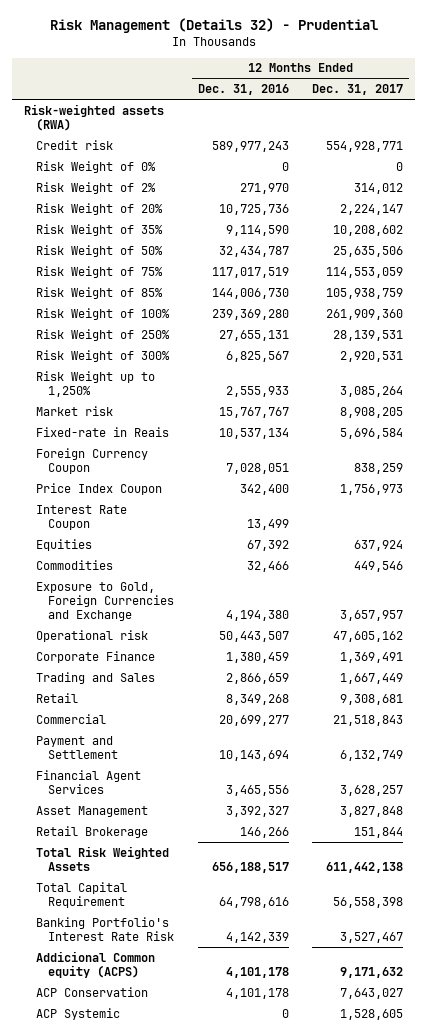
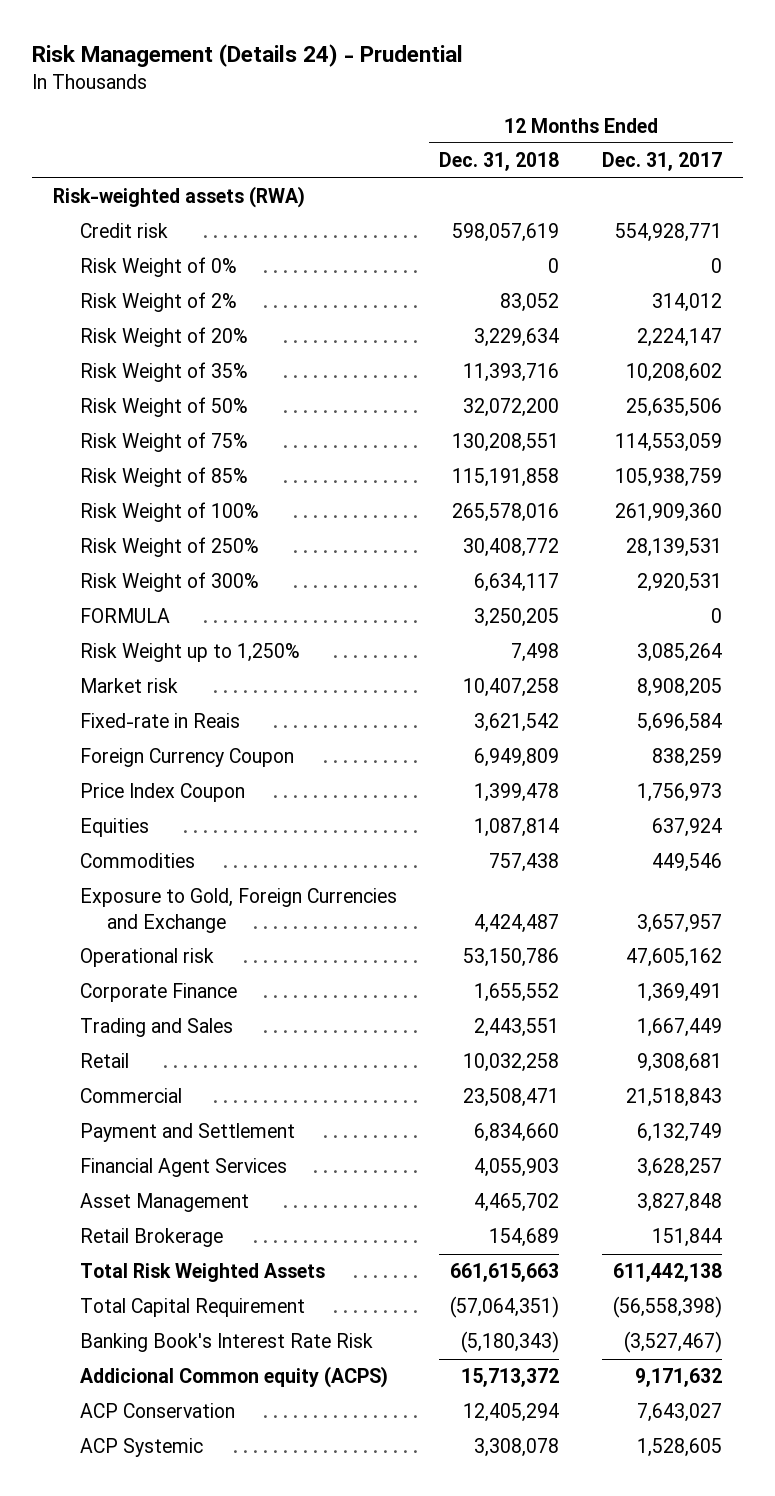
[49,18,378,34] Risk Management (Details 32) - Prudential -> [31,44,463,68] Risk Management (Details 24) - Prudential
[197,84,289,96] Dec. 31, 2016 -> none
none -> [439,152,560,172] Dec. 31, 2018
none -> [79,608,170,624] FORMULA
[36,504,128,530] Interest Rate Coupon -> none
[333,896,404,908] 56,558,398 -> [612,1296,722,1319] (56,558,398)
[36,916,174,941] Banking Portfolio's Interest Rate Risk -> [79,1333,373,1353] Banking Book's Interest Rate Risk
[340,931,404,943] 3,527,467 -> [623,1331,722,1354] (3,527,467)

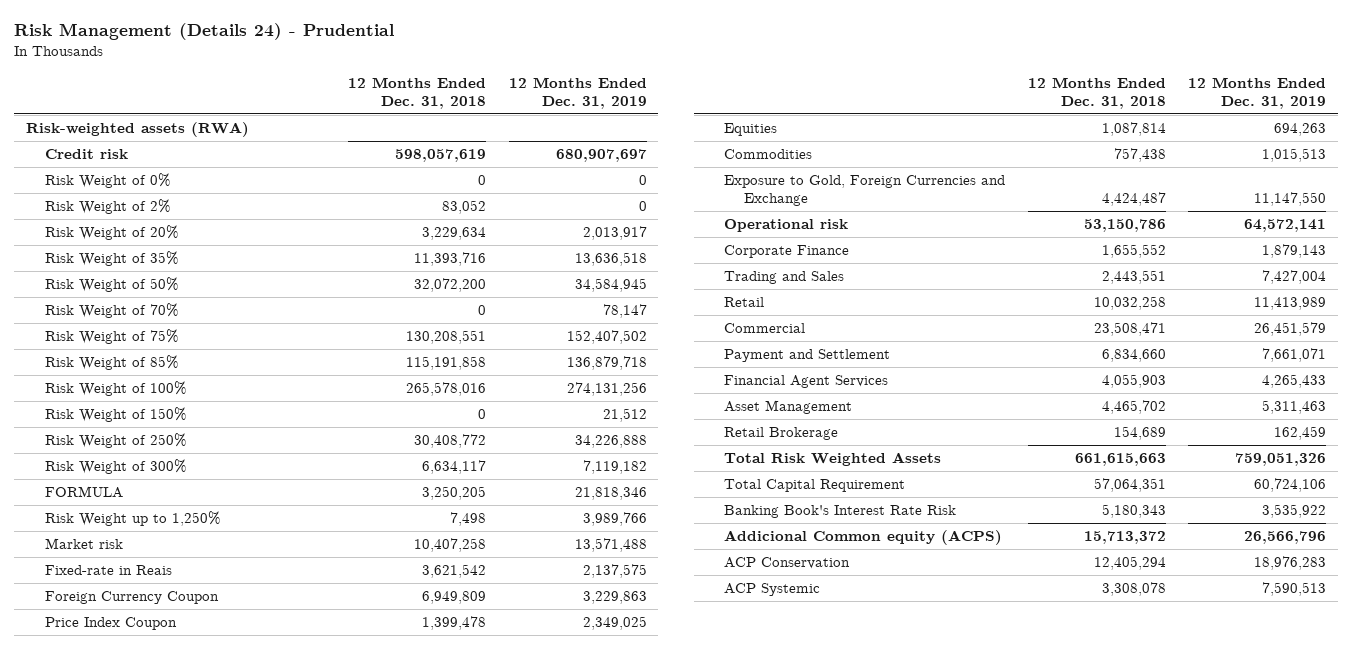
[601,152,722,172] Dec. 31, 2017 -> none
none -> [508,76,647,109] 12 Months Ended Dec. 31, 2019
none -> [44,302,179,318] Risk Weight of 70%
none -> [44,406,187,422] Risk Weight of 150%
[450,1296,560,1319] (57,064,351) -> [1093,477,1166,492] 57,064,351
[461,1331,560,1354] (5,180,343) -> [1101,503,1166,518] 5,180,343

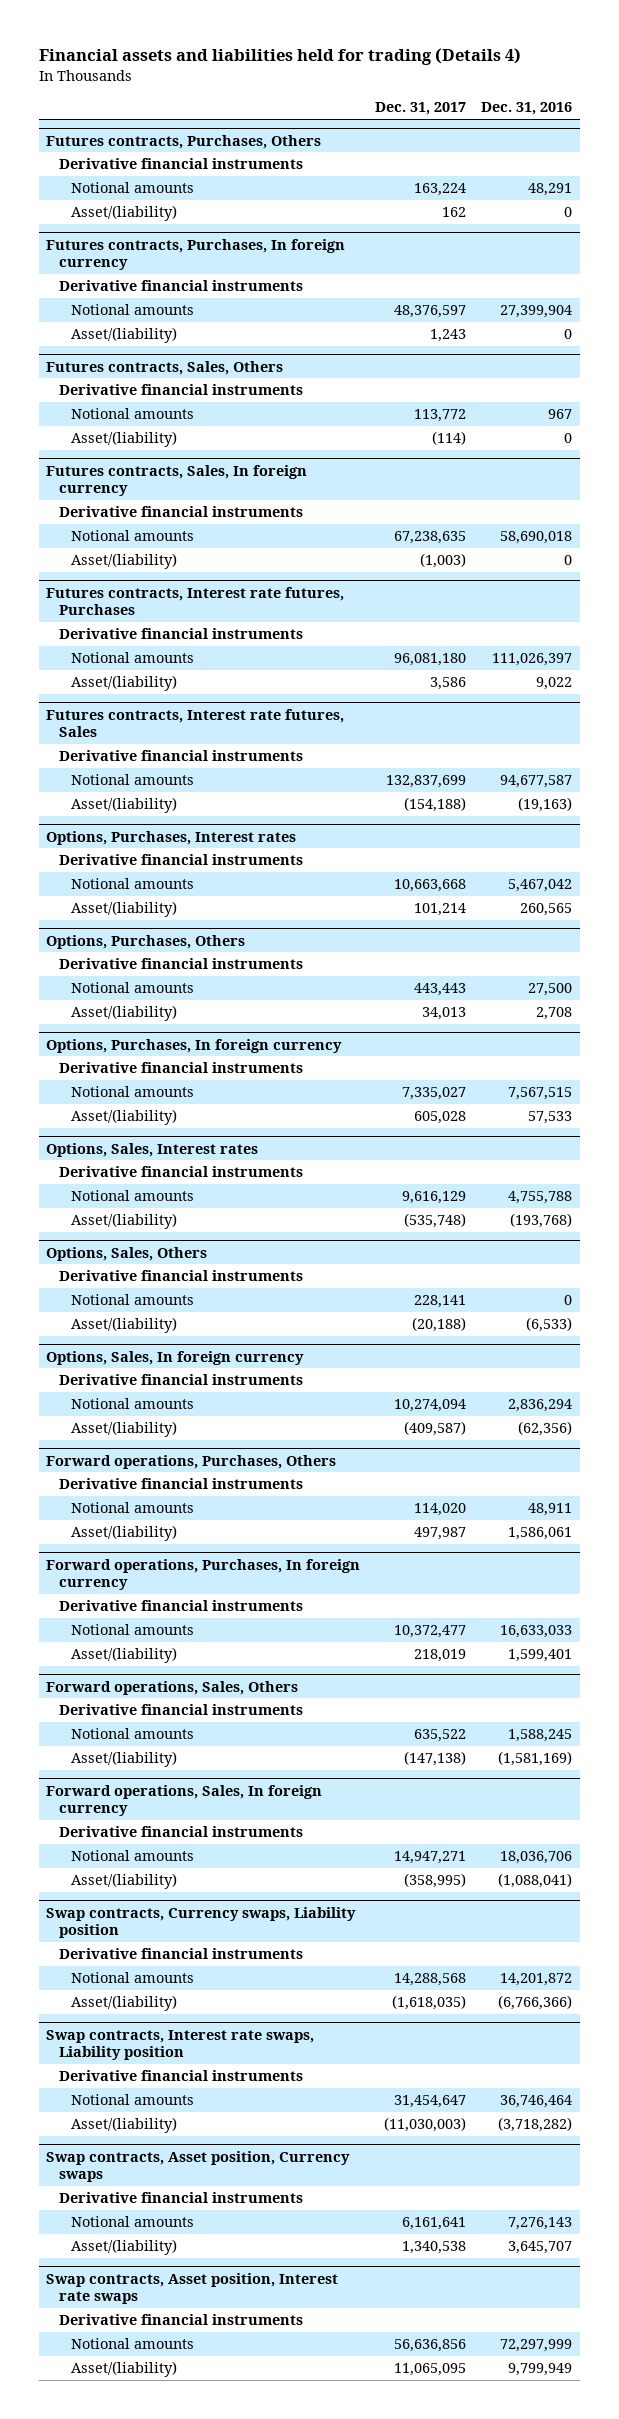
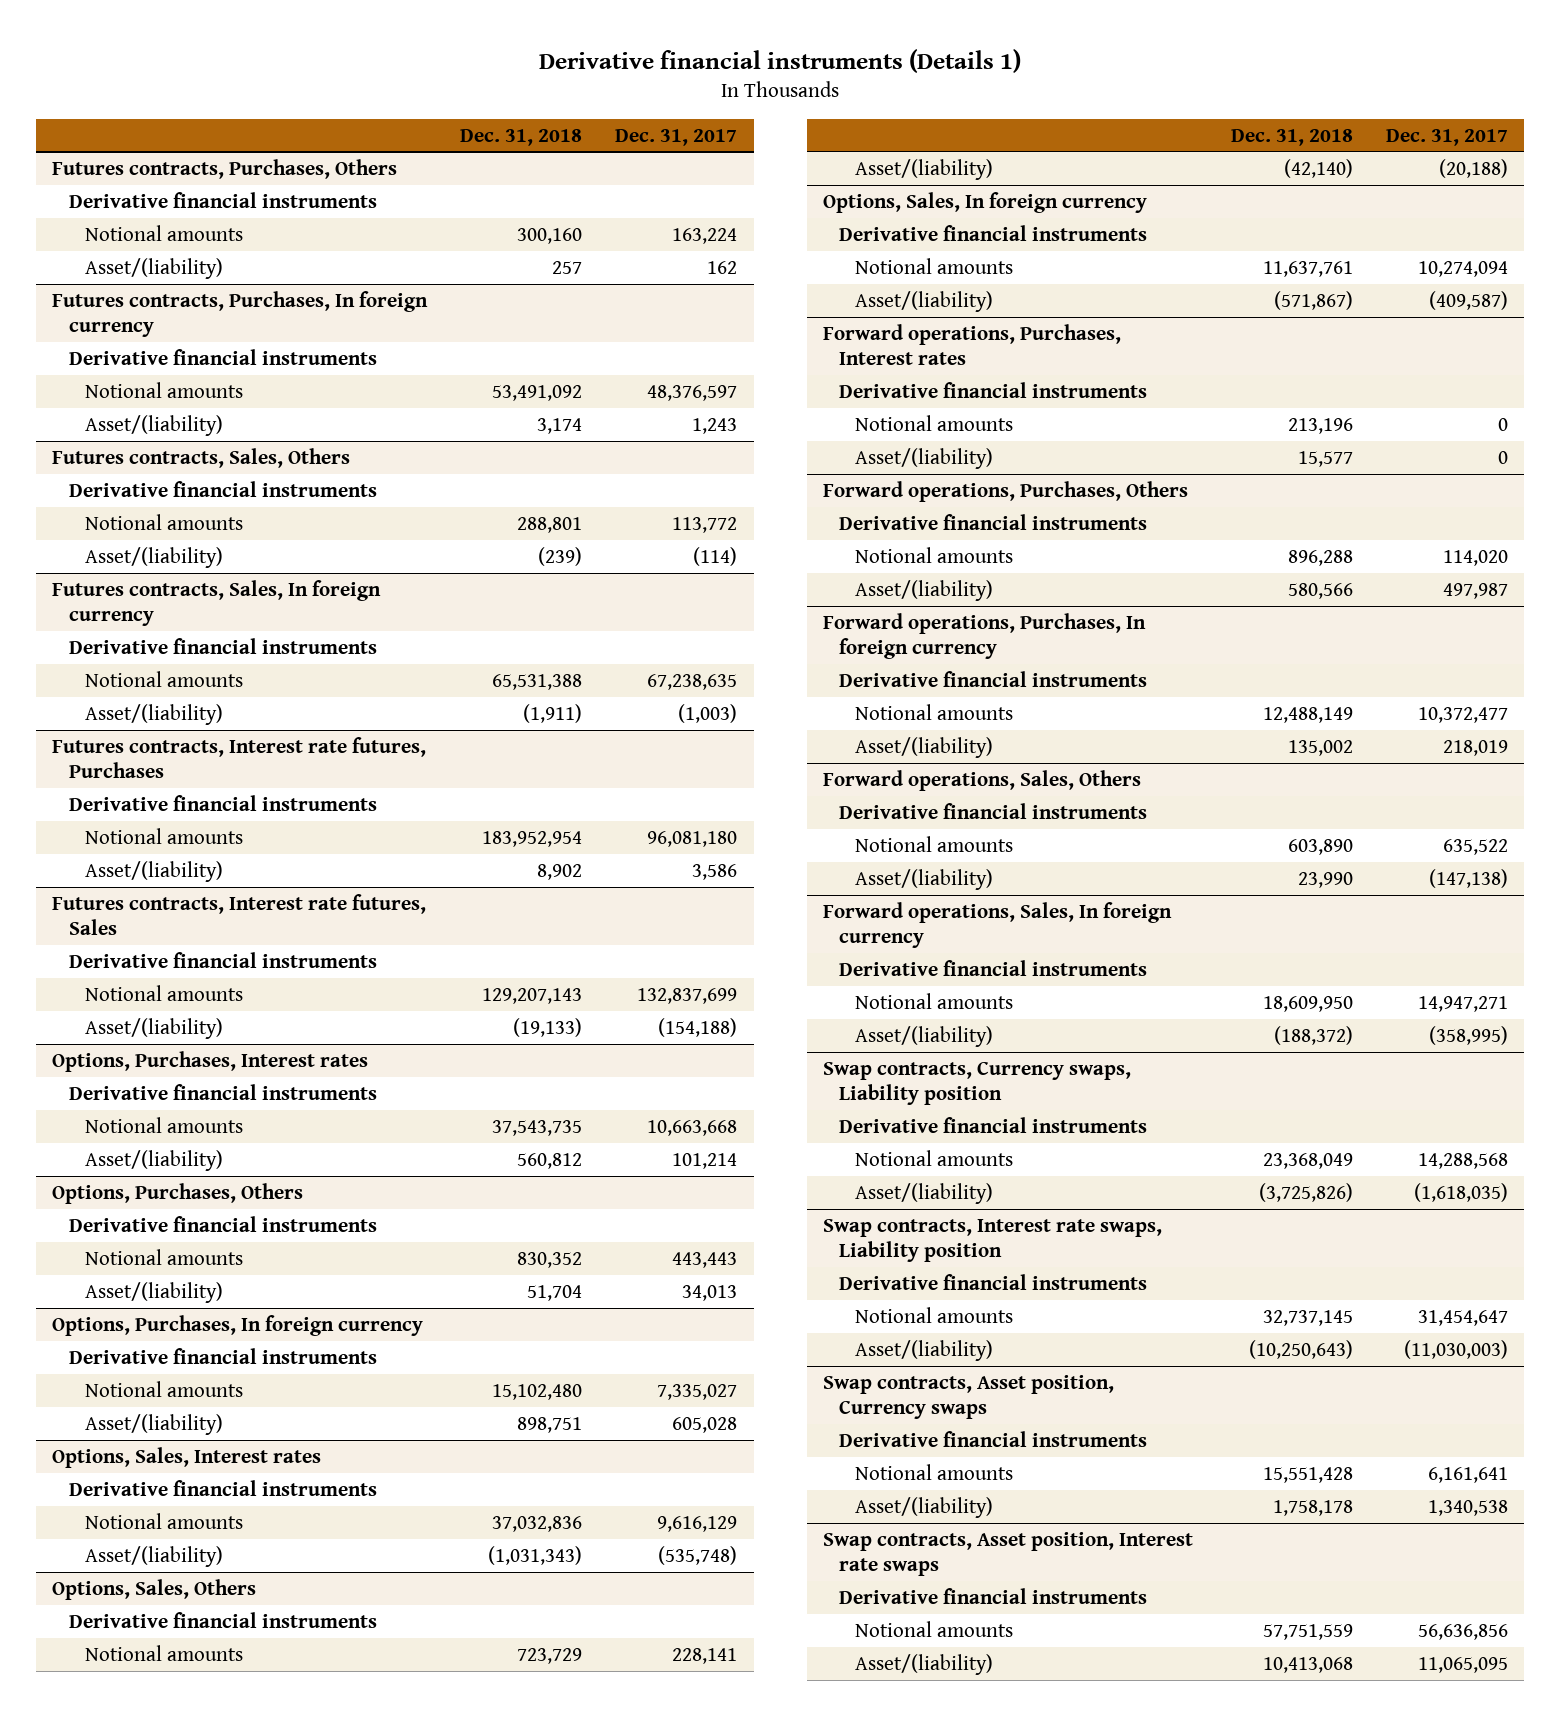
[38,48,521,66] Financial assets and liabilities held for trading (Details 4) -> [539,48,1022,73] Derivative financial instruments (Details 1)
[481,102,573,116] Dec. 31, 2016 -> none
none -> [460,128,583,146] Dec. 31, 2018
none -> [823,323,1122,366] Forward operations, Purchases, Interest rates
none -> [839,381,1148,398] Derivative financial instruments
none -> [855,414,1014,431] Notional amounts
none -> [855,447,994,469] Asset/(liability)

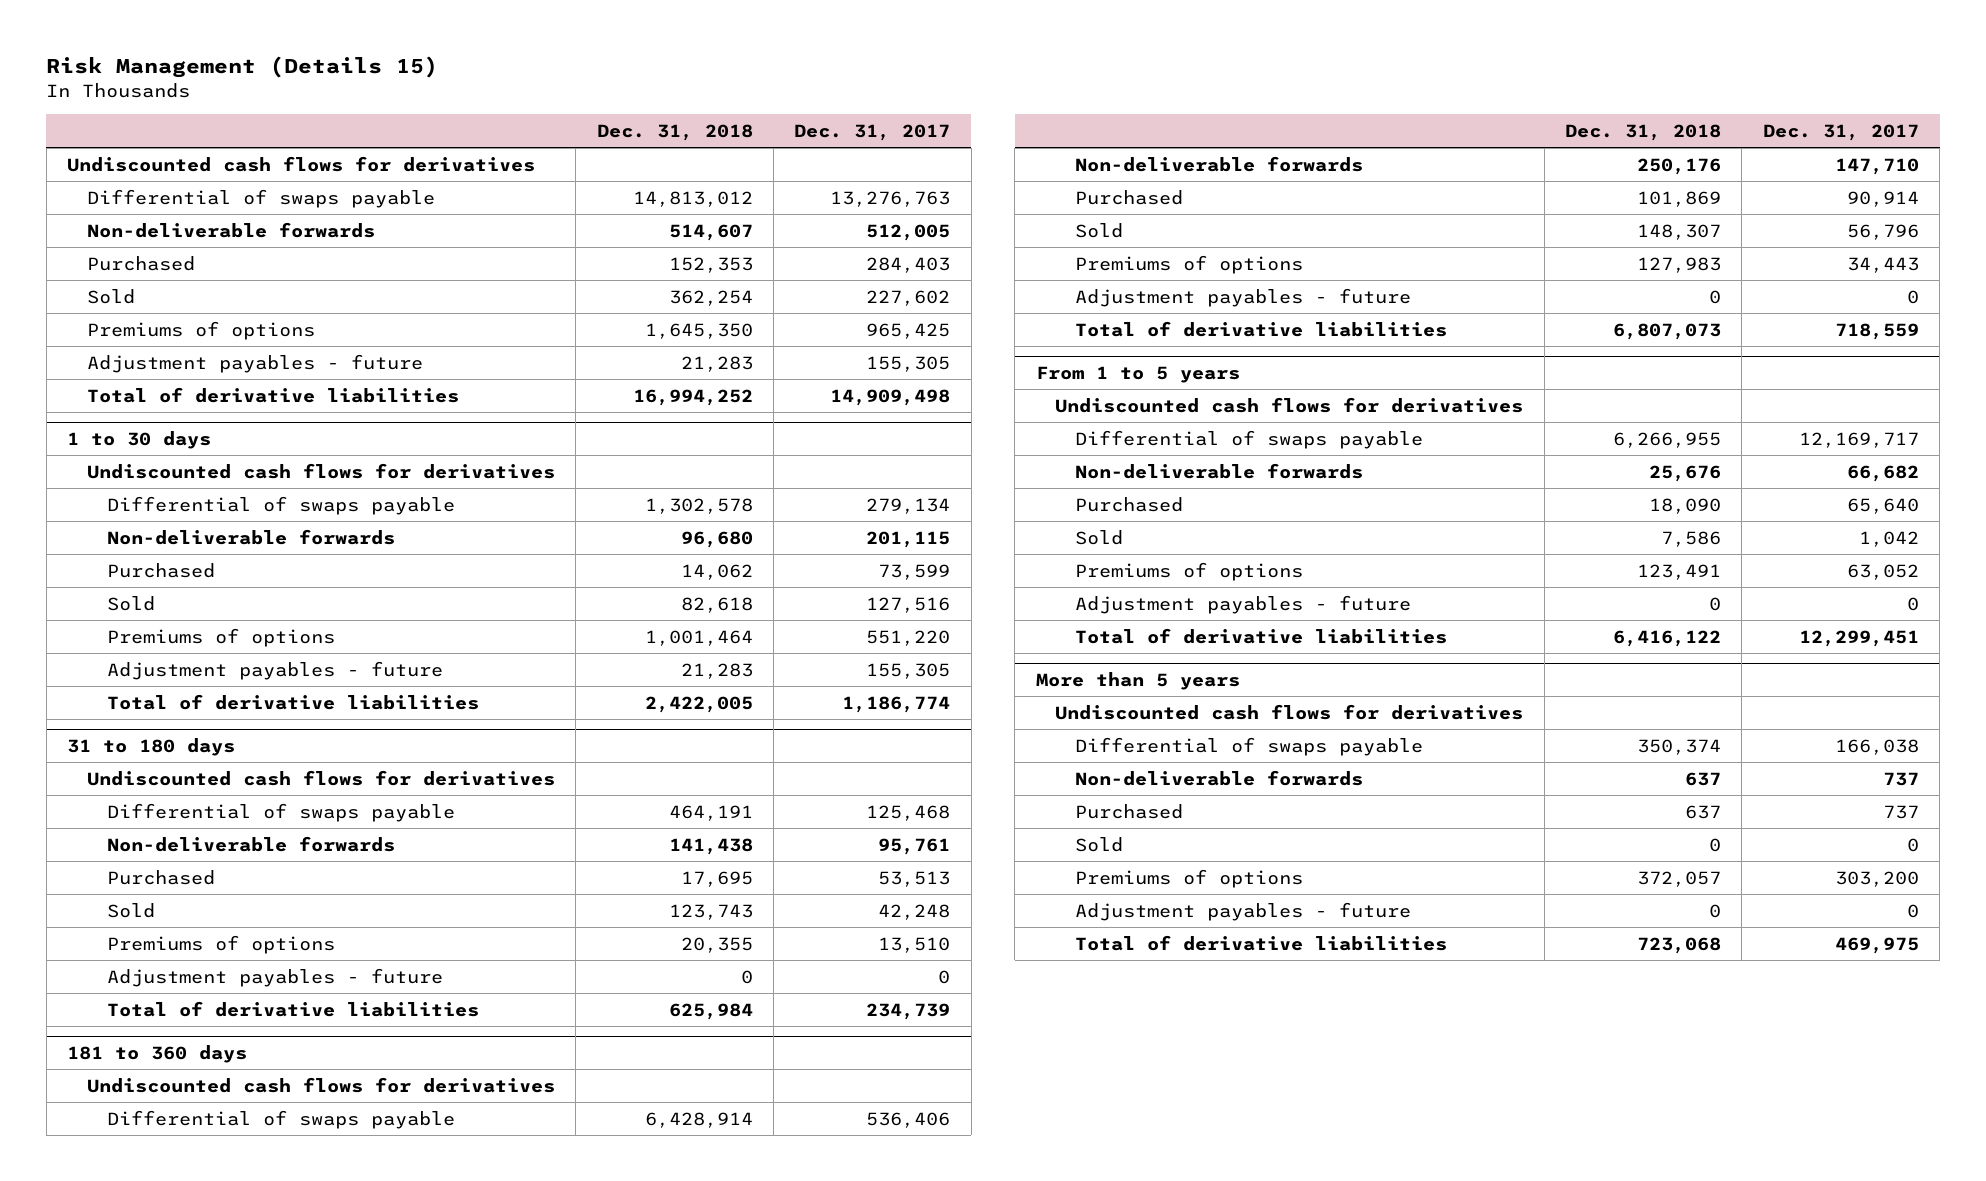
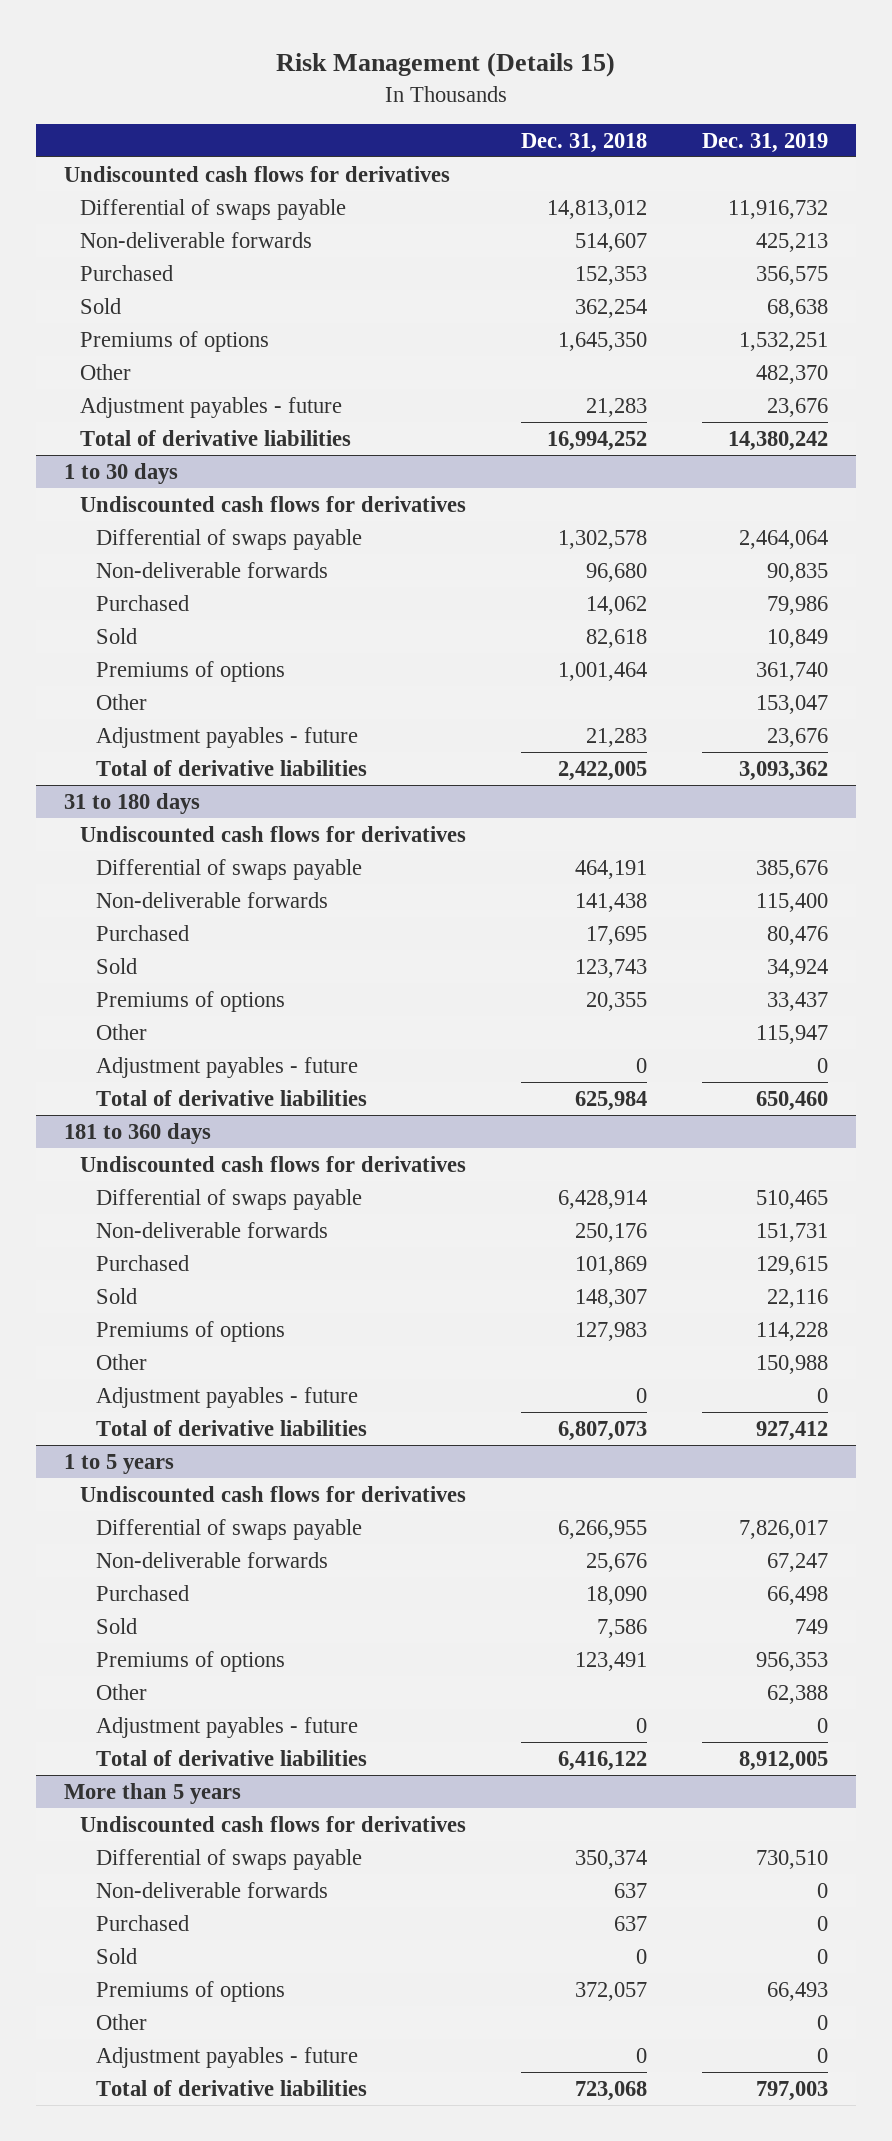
[794,123,951,141] Dec. 31, 2017 -> none
none -> [702,132,829,153] Dec. 31, 2019
none -> [79,363,131,380] Other
none -> [96,693,148,710] Other
none -> [96,1023,148,1040] Other
none -> [96,1353,148,1370] Other
[1035,365,1240,383] From 1 to 5 years -> [63,1453,174,1474] 1 to 5 years
none -> [96,1683,148,1700] Other
none -> [96,2013,148,2030] Other

